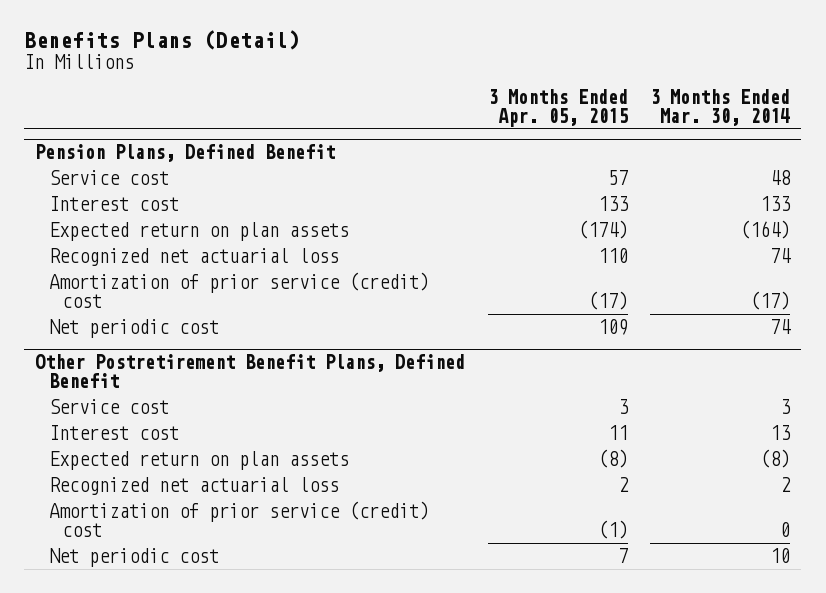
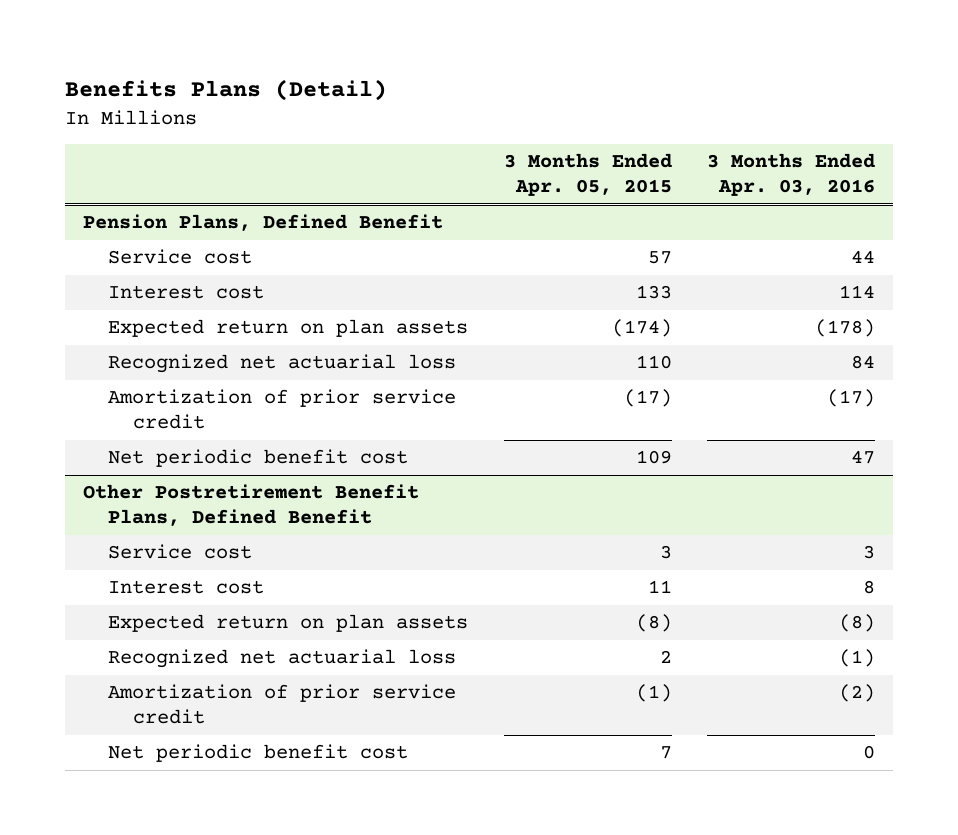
[650,89,791,127] 3 Months Ended Mar. 30, 2014 -> none
none -> [707,153,876,197] 3 Months Ended Apr. 03, 2016
[48,272,429,308] Amortization of prior service (credit) cost -> [107,389,456,430] Amortization of prior service credit
[48,319,219,339] Net periodic cost -> [107,449,408,468] Net periodic benefit cost
[48,501,429,537] Amortization of prior service (credit) cost -> [107,684,456,725] Amortization of prior service credit
[48,548,219,568] Net periodic cost -> [107,744,408,763] Net periodic benefit cost

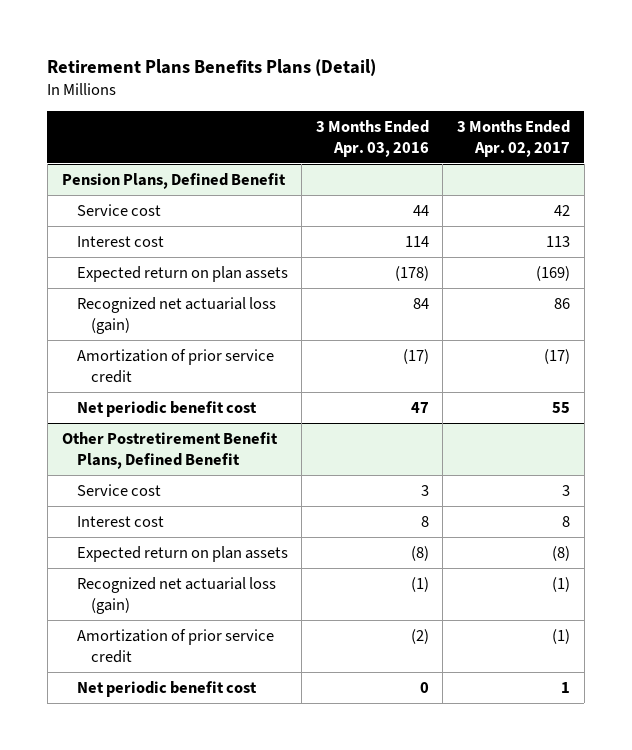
[64,79,387,102] Benefits Plans (Detail) -> [47,58,377,76] Retirement Plans Benefits Plans (Detail)
[503,153,672,197] 3 Months Ended Apr. 05, 2015 -> none
none -> [456,119,570,157] 3 Months Ended Apr. 02, 2017
[107,354,456,374] Recognized net actuarial loss -> [76,296,276,334] Recognized net actuarial loss (gain)
[107,649,456,669] Recognized net actuarial loss -> [76,576,276,614] Recognized net actuarial loss (gain)

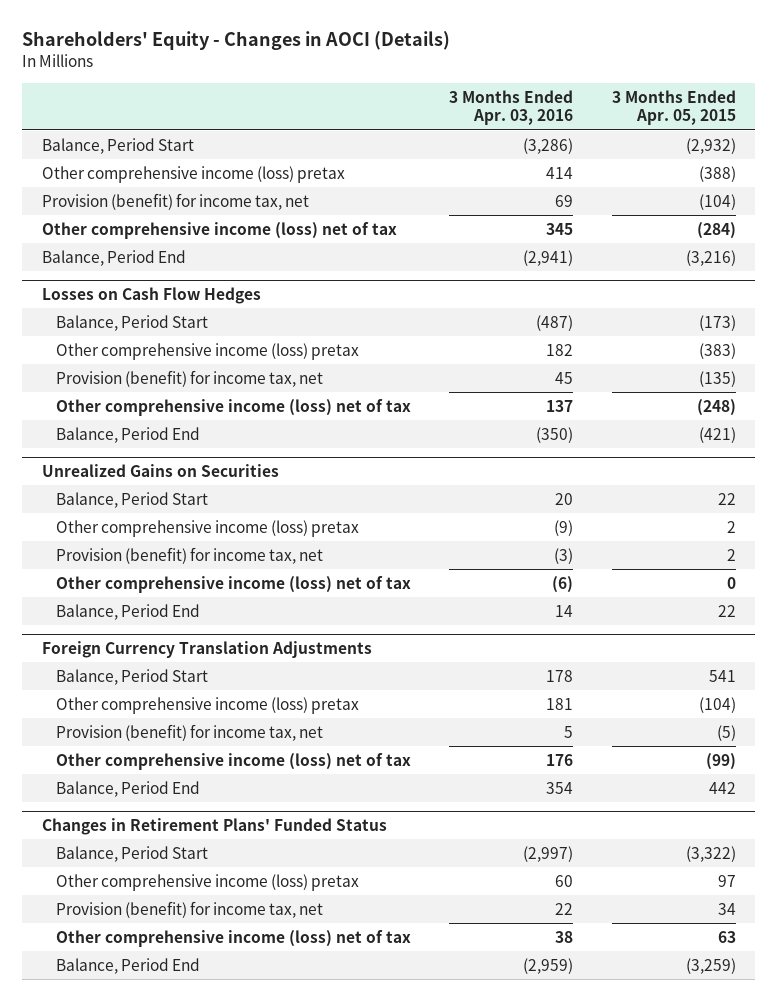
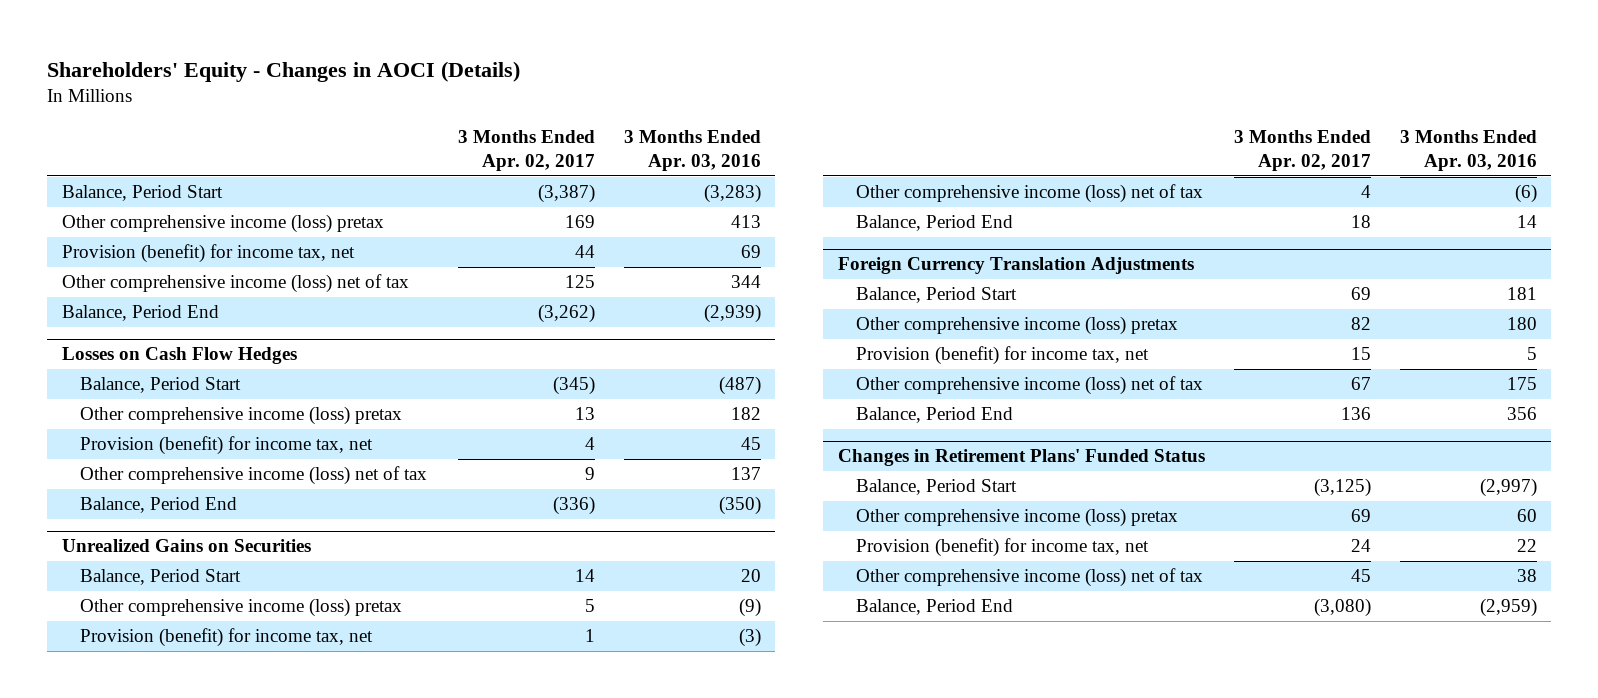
[611,89,736,126] 3 Months Ended Apr. 05, 2015 -> none
none -> [457,129,595,172] 3 Months Ended Apr. 02, 2017
[523,137,574,154] (3,286) -> [703,184,761,204] (3,283)
[546,166,574,179] 414 -> [730,215,761,229] 413
[546,222,574,235] 345 -> [730,275,761,289] 344
[523,249,574,266] (2,941) -> [703,304,761,324] (2,939)
[546,669,574,682] 178 -> [1506,287,1537,301] 181
[546,697,574,710] 181 -> [1506,317,1537,331] 180
[546,753,574,766] 176 -> [1506,377,1537,391] 175
[546,781,574,794] 354 -> [1506,407,1537,421] 356

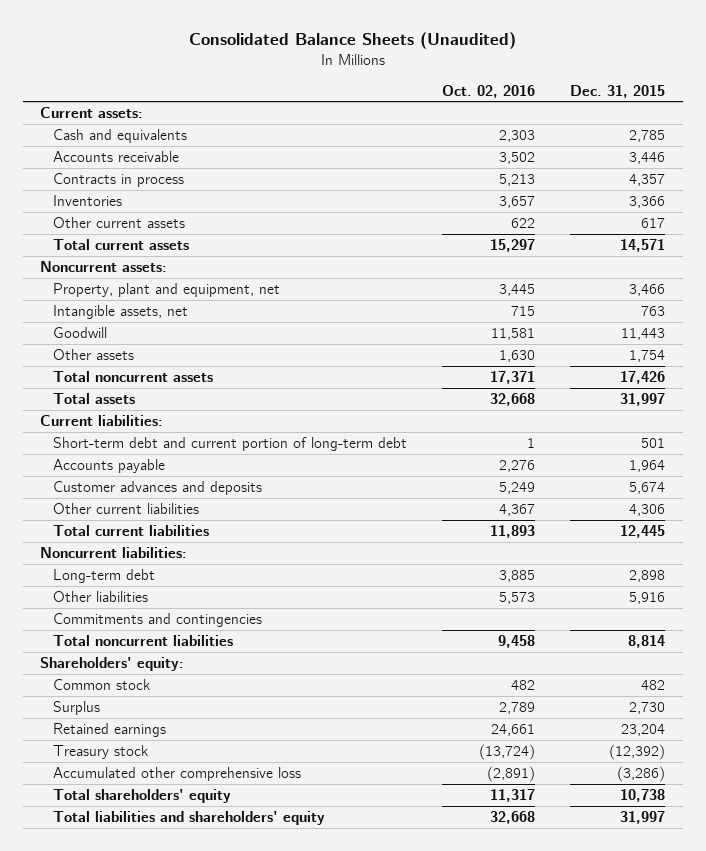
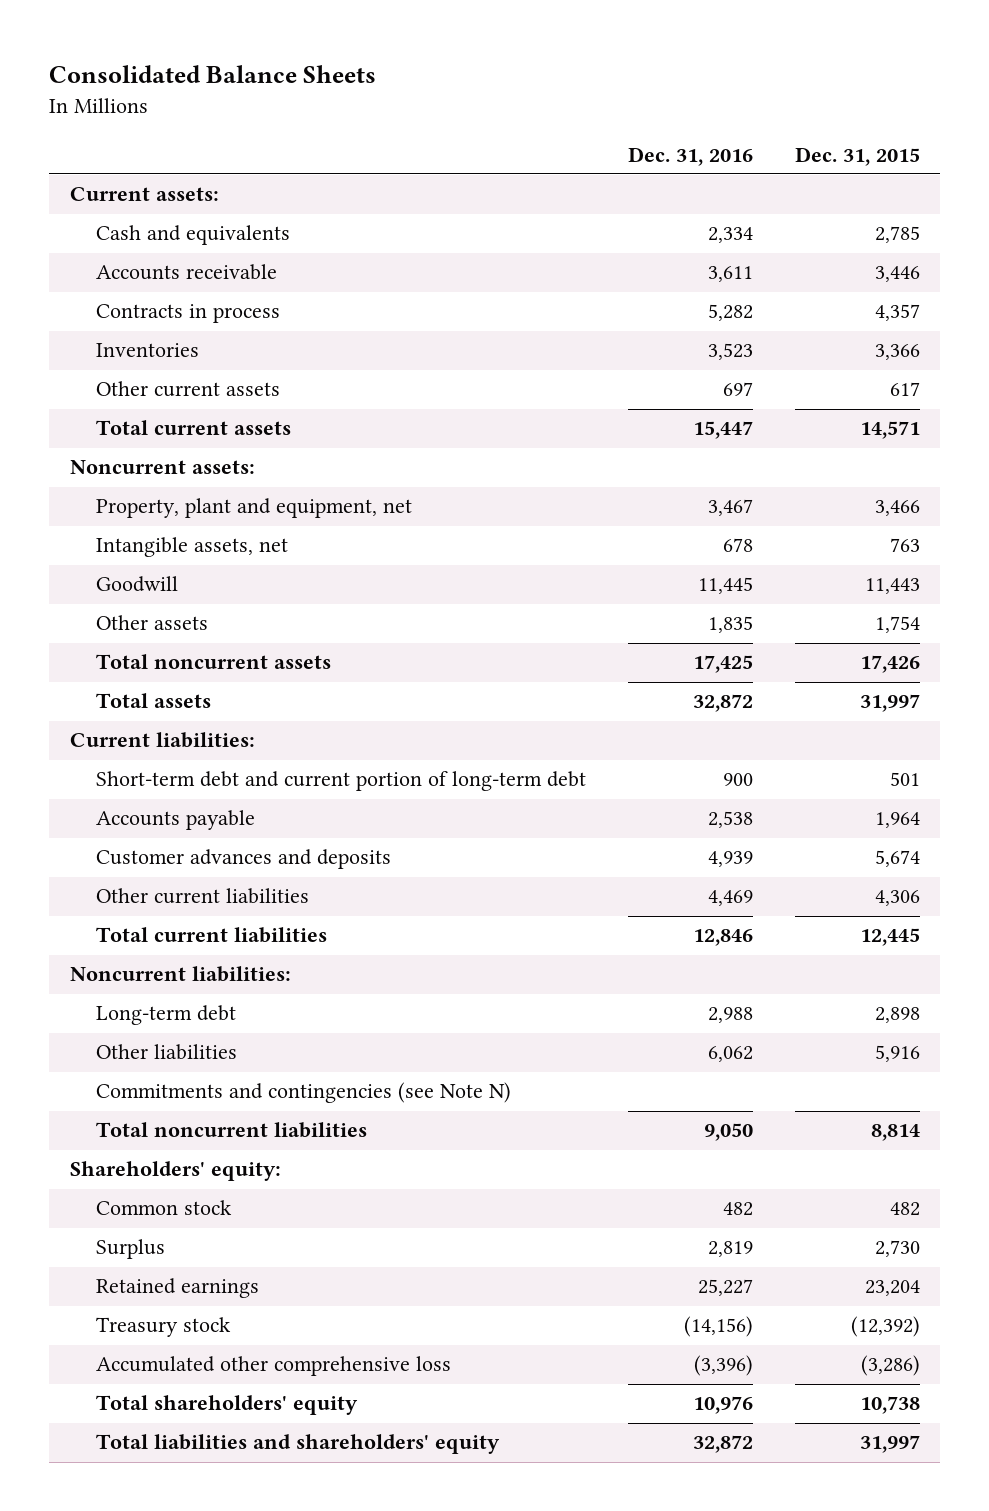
[188,32,516,50] Consolidated Balance Sheets (Unaudited) -> [49,65,377,84] Consolidated Balance Sheets
[442,84,536,98] Oct. 02, 2016 -> none
none -> [627,146,753,166] Dec. 31, 2016
[52,612,262,627] Commitments and contingencies -> [96,1082,512,1104] Commitments and contingencies (see Note N)

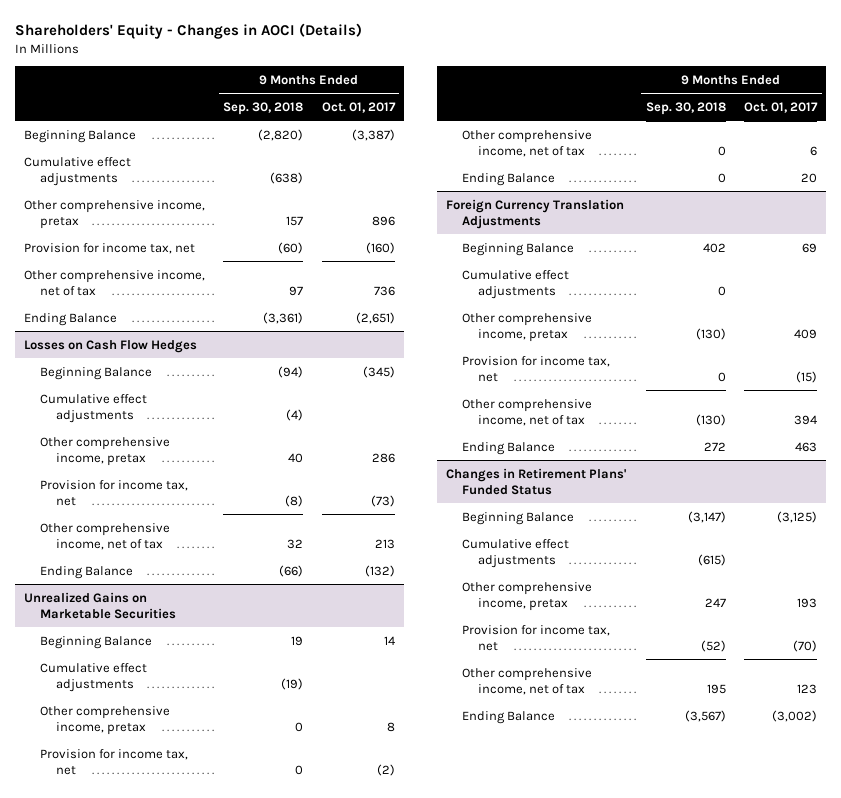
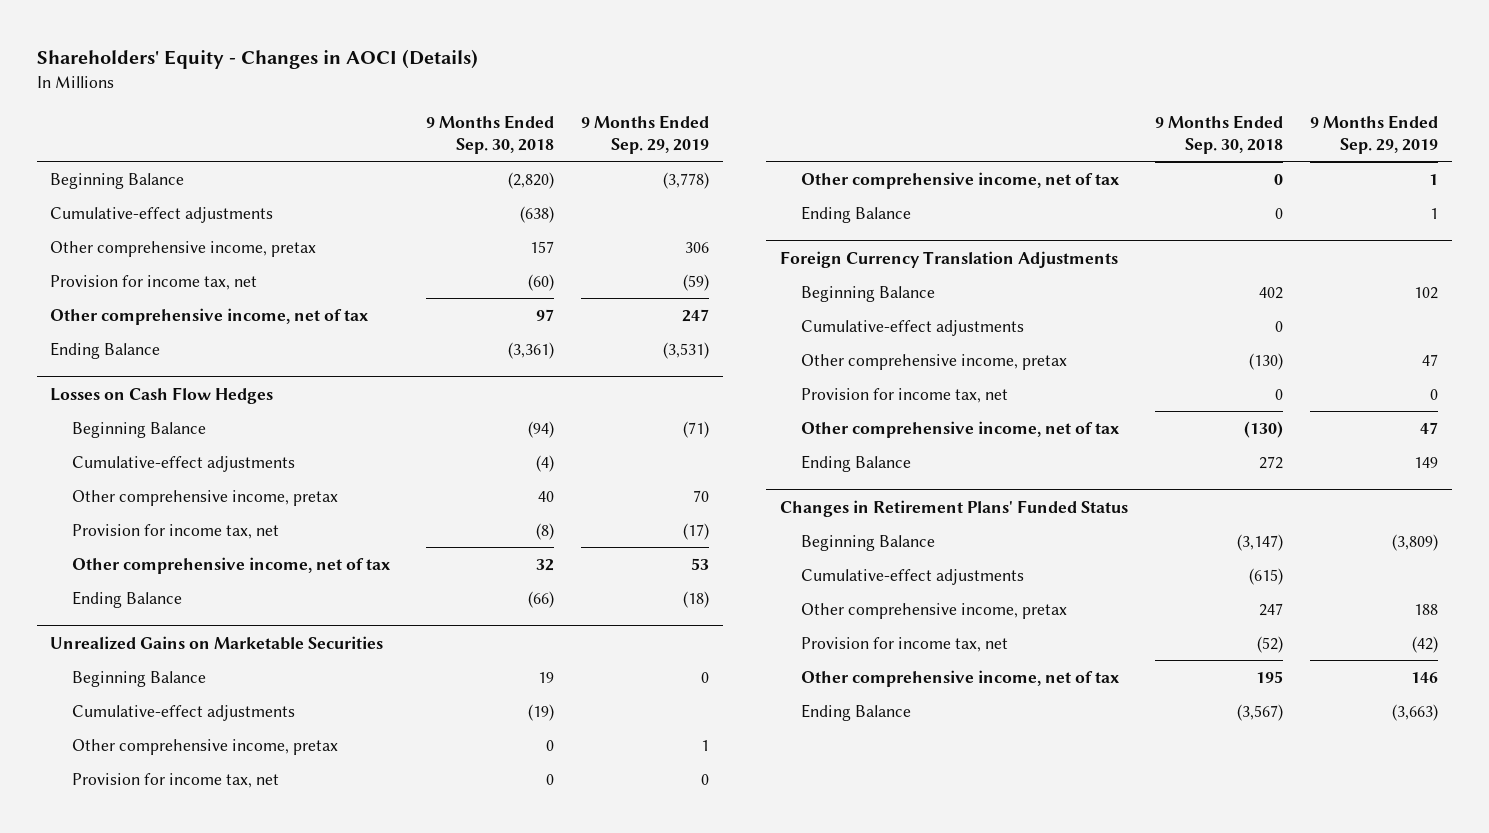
[321,101,396,113] Oct. 01, 2017 -> none
none -> [580,115,709,154] 9 Months Ended Sep. 29, 2019
[23,156,131,187] Cumulative effect adjustments -> [50,206,274,223] Cumulative-effect adjustments
[39,393,147,424] Cumulative effect adjustments -> [71,455,295,472] Cumulative-effect adjustments
[39,662,147,693] Cumulative effect adjustments -> [71,704,295,721] Cumulative-effect adjustments
[462,269,570,300] Cumulative effect adjustments -> [801,319,1025,336] Cumulative-effect adjustments
[462,538,570,569] Cumulative effect adjustments -> [801,568,1025,585] Cumulative-effect adjustments

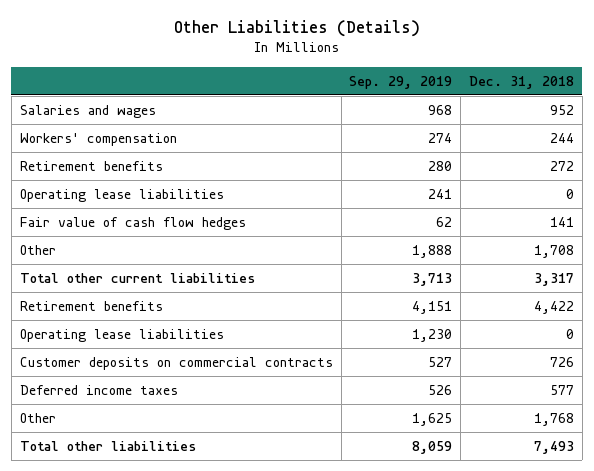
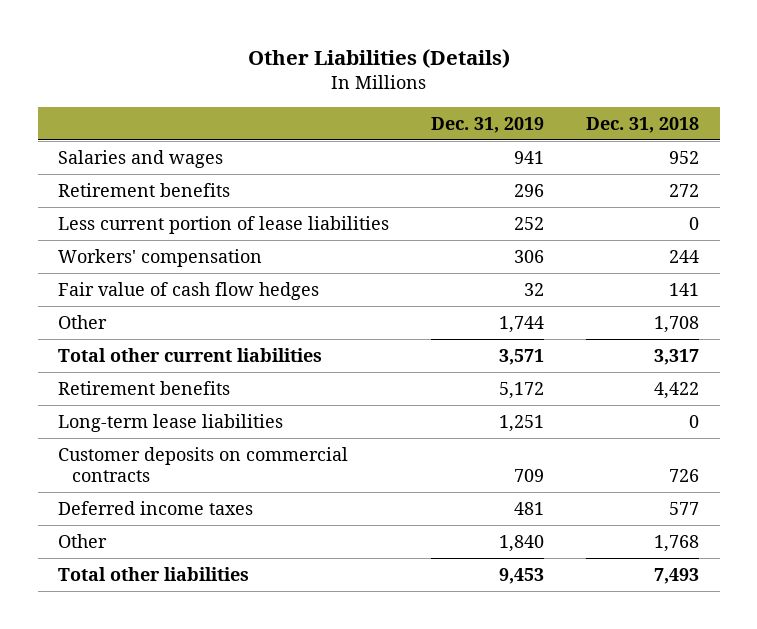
[349,75,453,89] Sep. 29, 2019 -> none
none -> [431,117,545,134] Dec. 31, 2019
[19,189,224,203] Operating lease liabilities -> [58,215,390,234] Less current portion of lease liabilities
[19,133,177,147] Workers' compensation -> [58,248,263,267] Workers' compensation
[19,329,224,343] Operating lease liabilities -> [58,413,284,432] Long-term lease liabilities

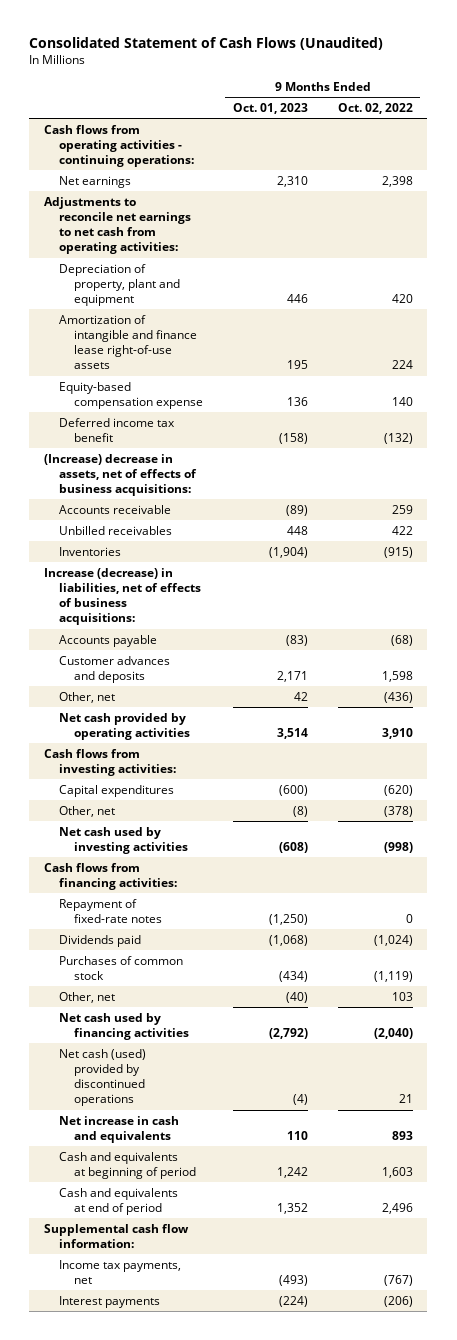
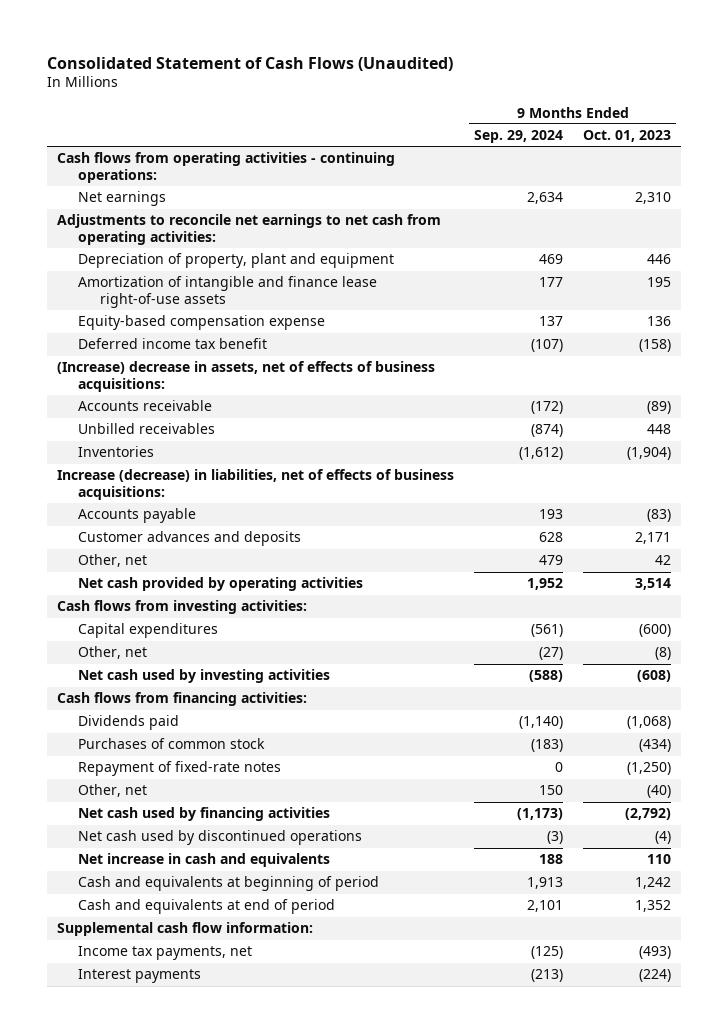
[337,103,413,115] Oct. 02, 2022 -> none
none -> [474,130,564,144] Sep. 29, 2024
[59,898,163,923] Repayment of fixed-rate notes -> [78,761,282,777] Repayment of fixed-rate notes
[59,1048,147,1107] Net cash (used) provided by discontinued operations -> [78,830,363,846] Net cash used by discontinued operations

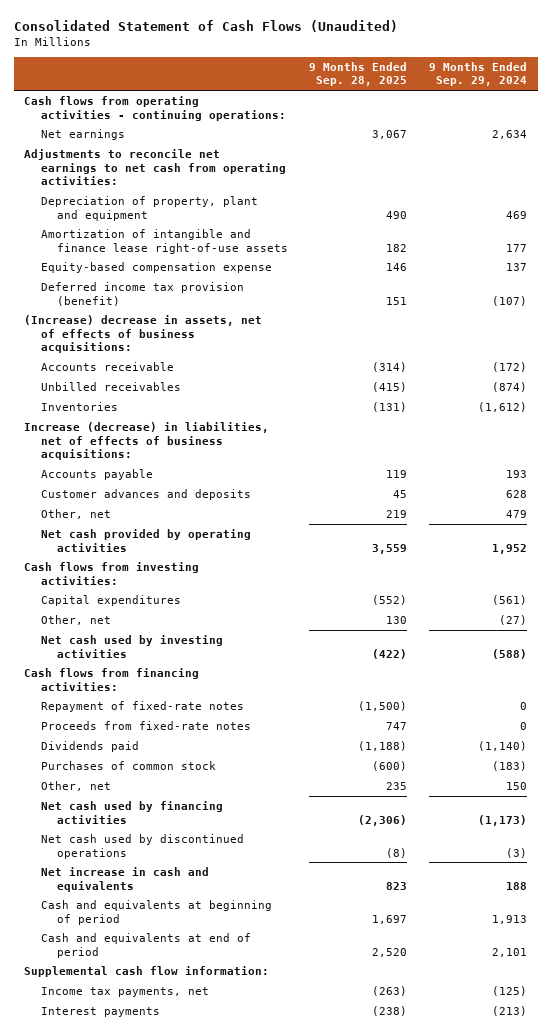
[583,130,672,143] Oct. 01, 2023 -> none
none -> [309,61,408,87] 9 Months Ended Sep. 28, 2025
[78,338,268,350] Deferred income tax benefit -> [40,282,244,306] Deferred income tax provision (benefit)
[78,761,282,777] Repayment of fixed-rate notes -> [40,701,244,713] Repayment of fixed-rate notes
none -> [40,721,251,731] Proceeds from fixed-rate notes

